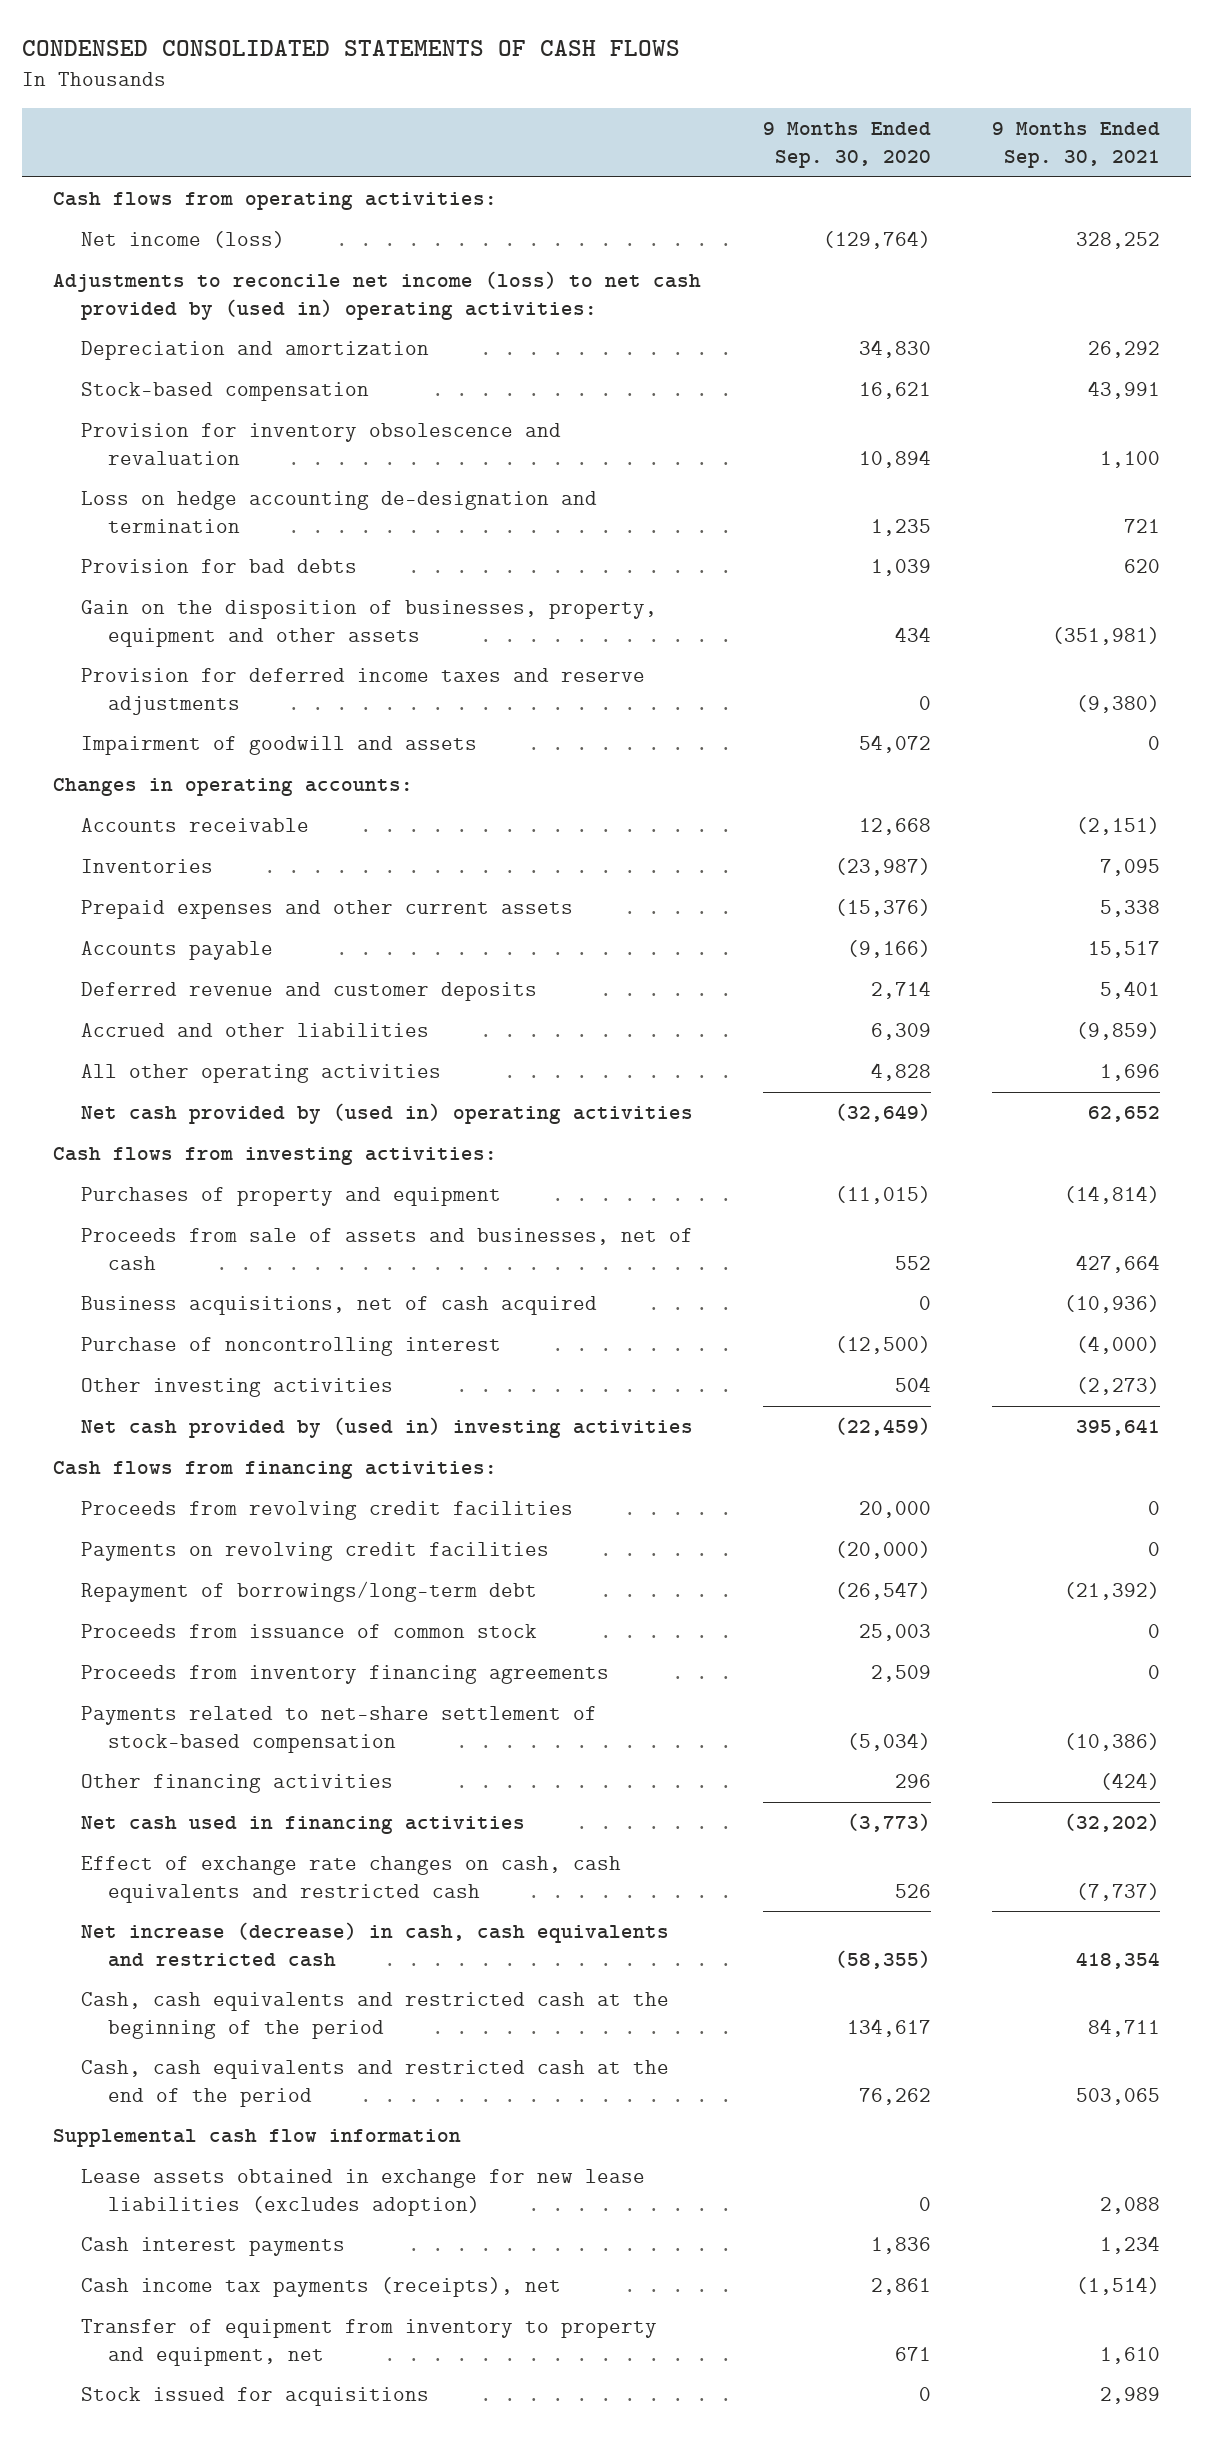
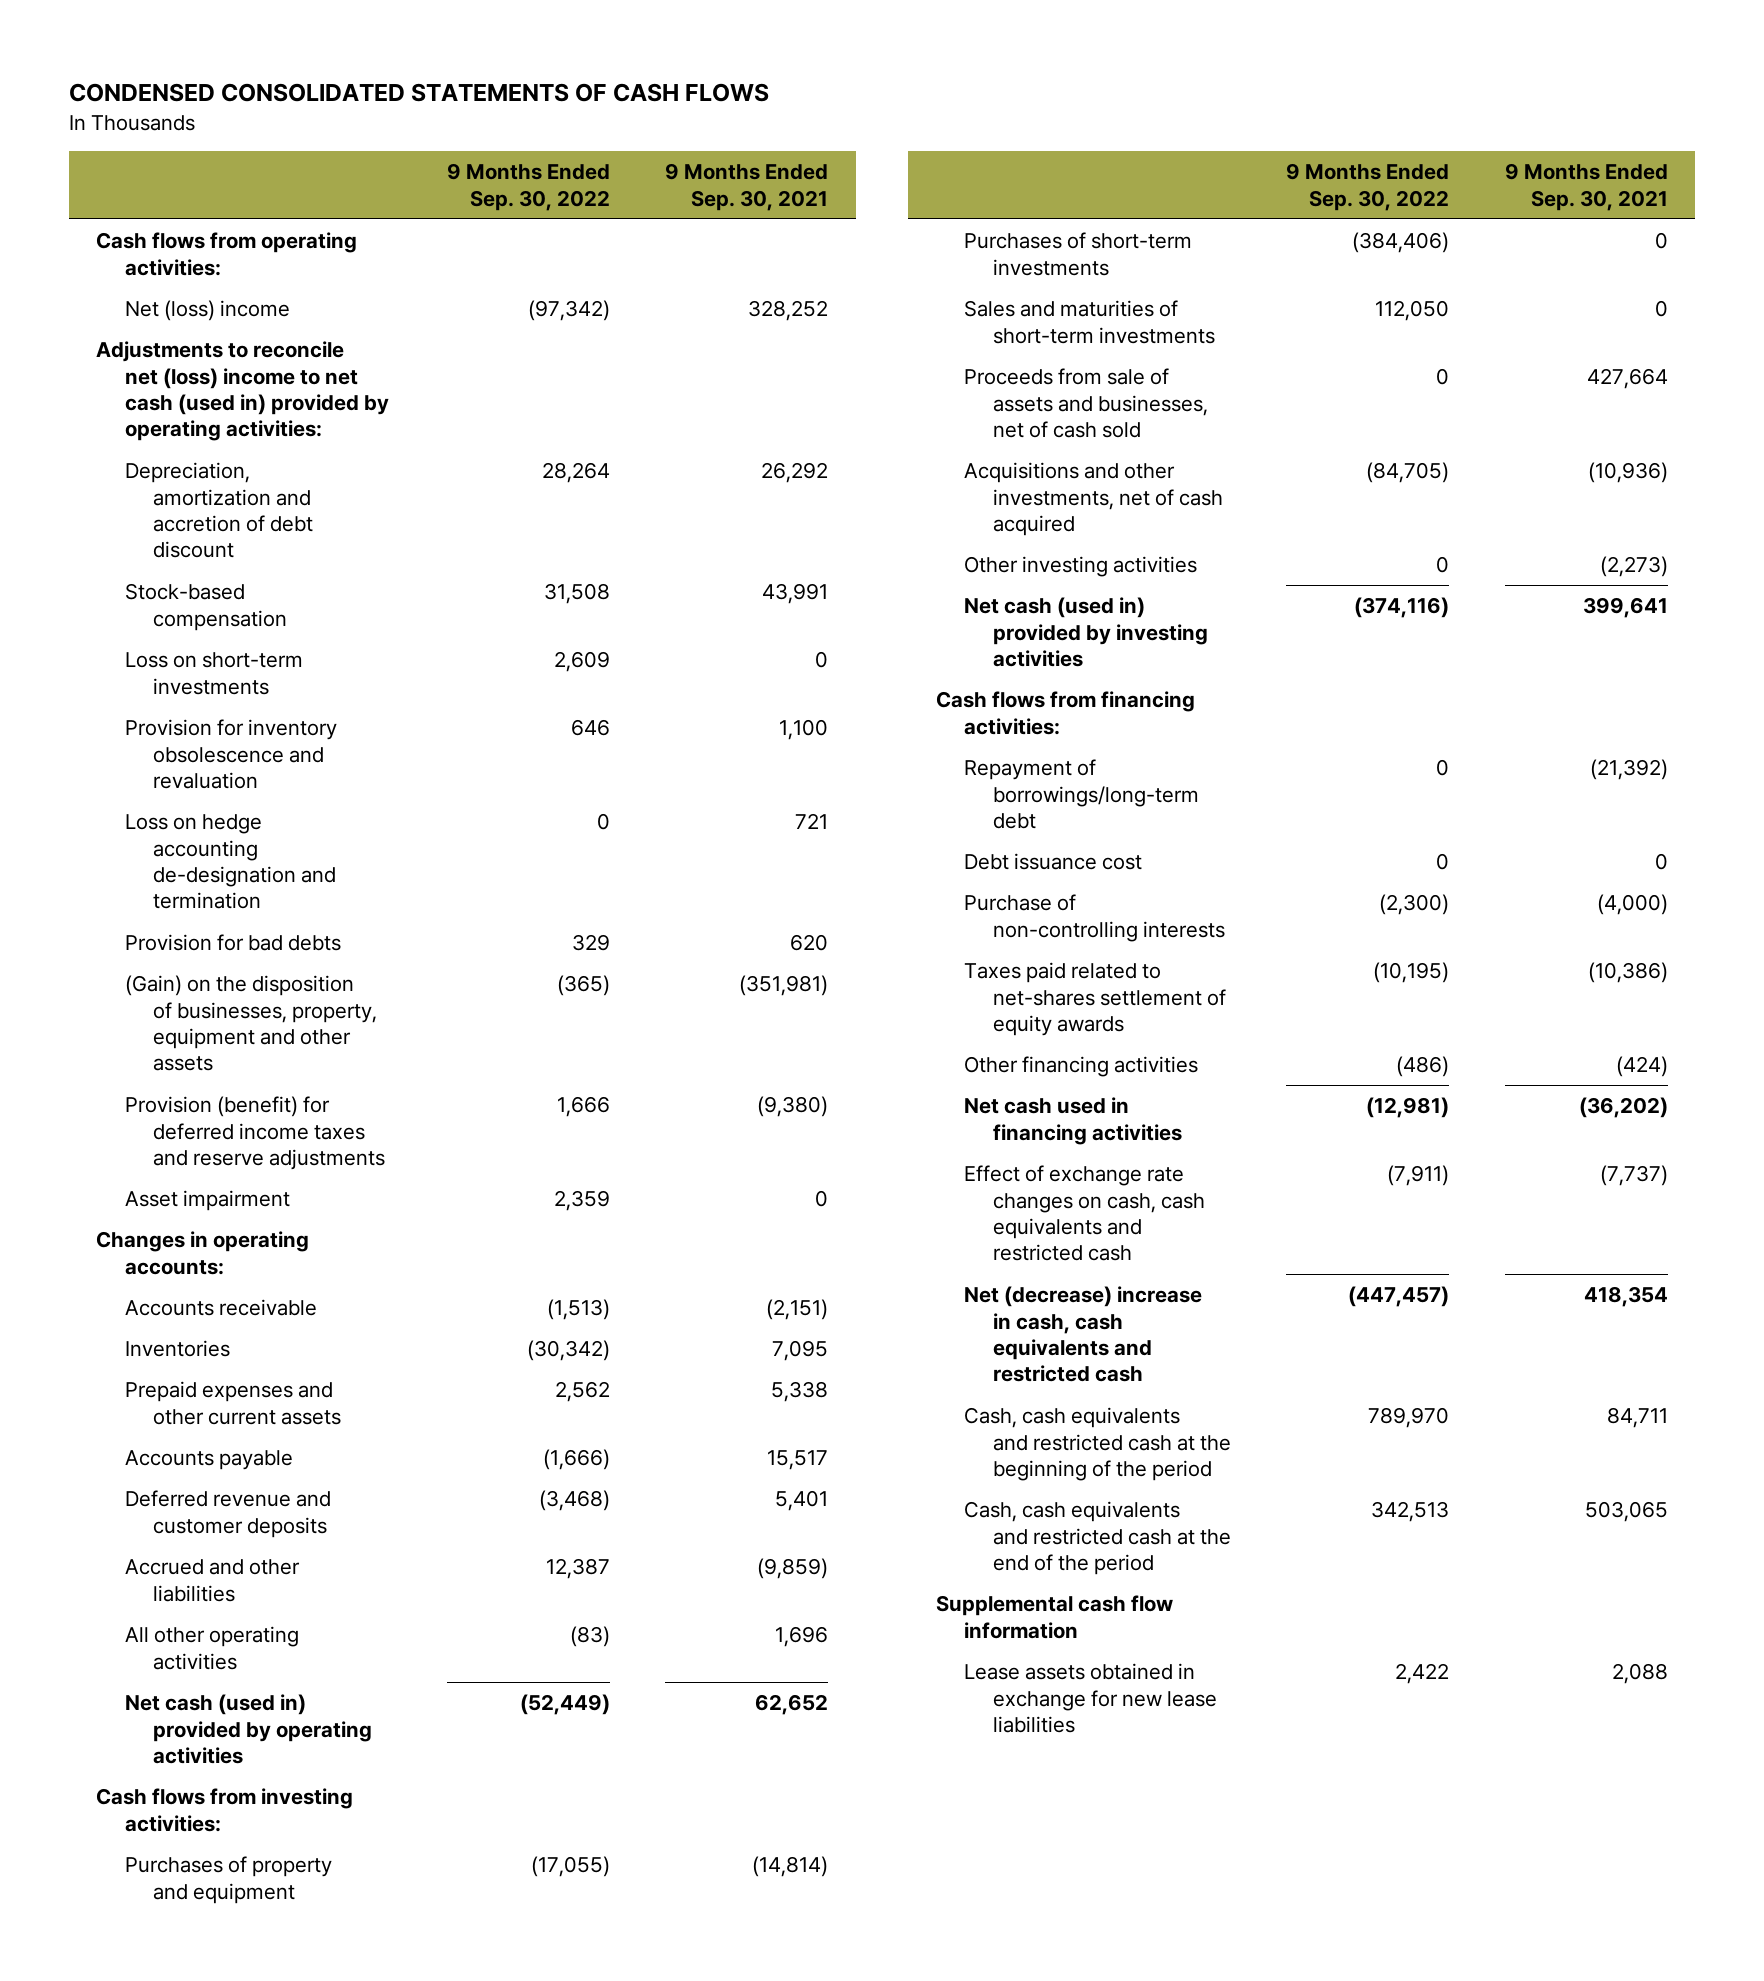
[762,122,931,169] 9 Months Ended Sep. 30, 2020 -> none
none -> [446,163,610,211] 9 Months Ended Sep. 30, 2022
[80,230,285,248] Net income (loss) -> [124,300,290,322] Net (loss) income
[52,270,701,320] Adjustments to reconcile net income (loss) to net cash provided by (used in) operating activities: -> [96,341,389,442] Adjustments to reconcile net (loss) income to net cash (used in) provided by operating activities:
[80,340,429,360] Depreciation and amortization -> [124,462,314,559] Depreciation, amortization and accretion of debt discount
none -> [124,652,303,695] Loss on short-term investments
[80,599,657,647] Gain on the disposition of businesses, property, equipment and other assets -> [124,975,378,1072] (Gain) on the disposition of businesses, property, equipment and other assets
[80,667,645,715] Provision for deferred income taxes and reserve adjustments -> [124,1096,386,1171] Provision (benefit) for deferred income taxes and reserve adjustments
[80,735,477,755] Impairment of goodwill and assets -> [124,1190,290,1212] Asset impairment
[80,1102,693,1124] Net cash provided by (used in) operating activities -> [124,1694,373,1765] Net cash (used in) provided by operating activities
[80,1336,501,1356] Purchase of noncontrolling interest -> none
none -> [964,232,1193,276] Purchases of short-term investments
none -> [964,300,1215,344] Sales and maturities of short-term investments
[80,1227,693,1270] Proceeds from sale of assets and businesses, net of cash -> [964,368,1208,439] Proceeds from sale of assets and businesses, net of cash sold
[80,1295,597,1315] Business acquisitions, net of cash acquired -> [964,462,1223,537] Acquisitions and other investments, net of cash acquired
[80,1416,693,1438] Net cash provided by (used in) investing activities -> [964,597,1208,668] Net cash (used in) provided by investing activities
[1076,1418,1161,1436] 395,641 -> [1582,597,1668,619] 399,641
[80,1500,573,1520] Proceeds from revolving credit facilities -> none
[80,1541,549,1561] Payments on revolving credit facilities -> none
[80,1623,537,1638] Proceeds from issuance of common stock -> none
[80,1664,609,1684] Proceeds from inventory financing agreements -> none
none -> [964,853,1143,871] Debt issuance cost
none -> [964,894,1225,942] Purchase of non-controlling interests
[80,1705,597,1753] Payments related to net-share settlement of stock-based compensation -> [964,962,1226,1037] Taxes paid related to net-shares settlement of equity awards
[1064,1812,1161,1832] (32,202) -> [1578,1097,1668,1119] (36,202)
[80,1921,669,1967] Net increase (decrease) in cash, cash equivalents and restricted cash -> [964,1286,1203,1383] Net (decrease) increase in cash, cash equivalents and restricted cash
[80,2236,345,2256] Cash interest payments -> none
[80,2276,561,2297] Cash income tax payments (receipts), net -> none
[80,2318,657,2366] Transfer of equipment from inventory to property and equipment, net -> none
[80,2386,429,2406] Stock issued for acquisitions -> none
[80,2168,645,2216] Lease assets obtained in exchange for new lease liabilities (excludes adoption) -> [964,1663,1217,1734] Lease assets obtained in exchange for new lease liabilities

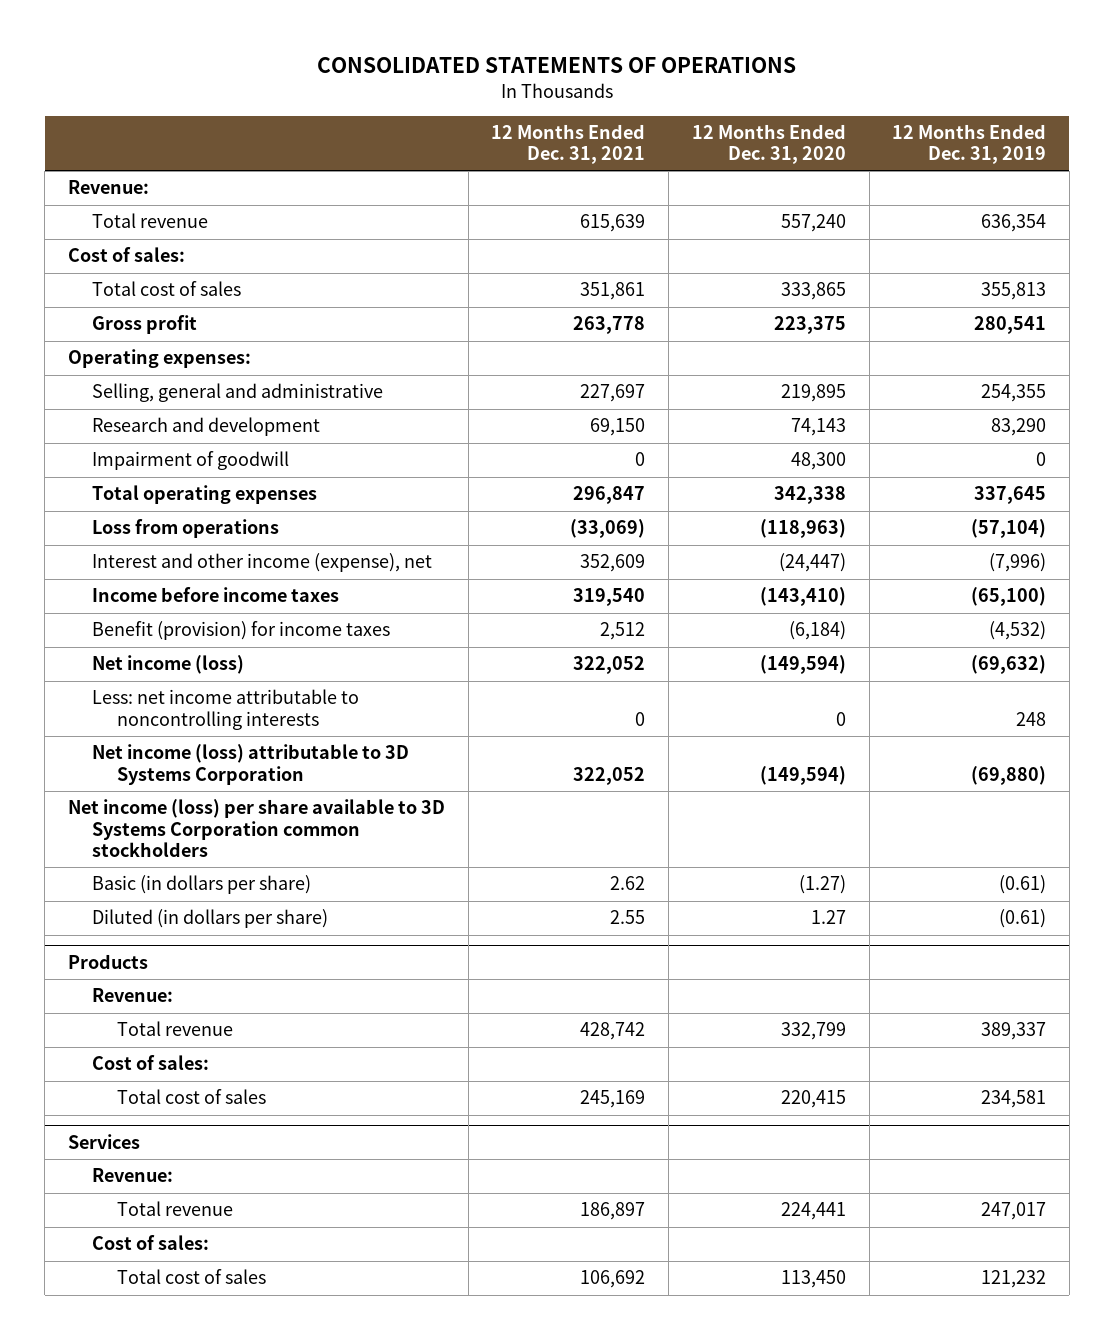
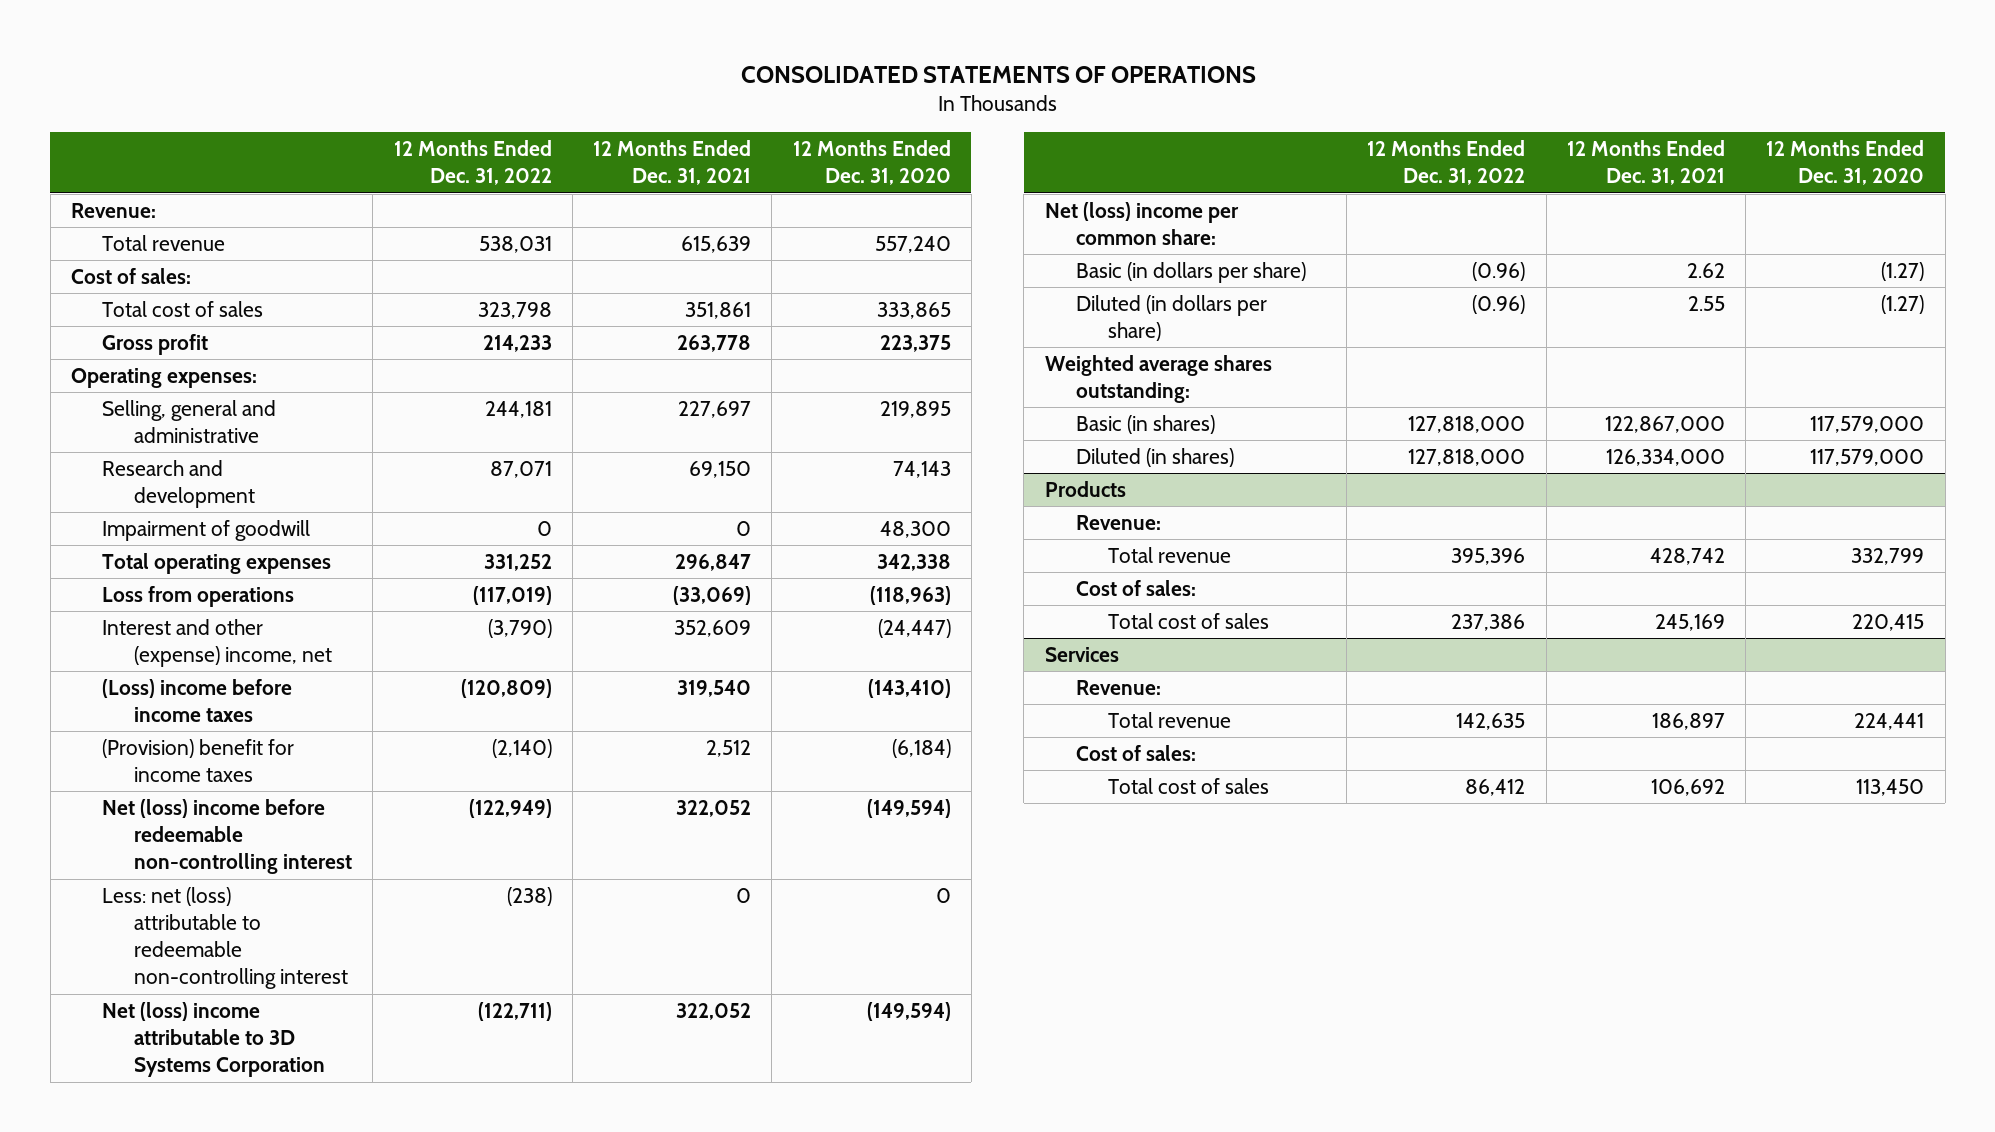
[892,124,1047,165] 12 Months Ended Dec. 31, 2019 -> none
none -> [393,140,552,186] 12 Months Ended Dec. 31, 2022
[92,553,433,573] Interest and other income (expense), net -> [102,619,333,668] Interest and other (expense) income, net
[92,587,340,603] Income before income taxes -> [102,679,293,723] (Loss) income before income taxes
[92,621,391,641] Benefit (provision) for income taxes -> [102,739,295,783] (Provision) benefit for income taxes
[92,655,245,675] Net income (loss) -> [102,799,353,875] Net (loss) income before redeemable non-controlling interest
[92,689,360,730] Less: net income attributable to noncontrolling interests -> [102,887,349,990] Less: net (loss) attributable to redeemable non-controlling interest
[92,744,410,785] Net income (loss) attributable to 3D Systems Corporation -> [102,1002,326,1078] Net (loss) income attributable to 3D Systems Corporation
[68,799,446,857] Net income (loss) per share available to 3D Systems Corporation common stockholders -> [1044,202,1239,246] Net (loss) income per common share:
[810,910,846,925] 1.27 -> [1881,295,1925,315] (1.27)
none -> [1044,355,1272,404] Weighted average shares outstanding:
none -> [1076,415,1216,435] Basic (in shares)
none -> [1076,448,1235,468] Diluted (in shares)

